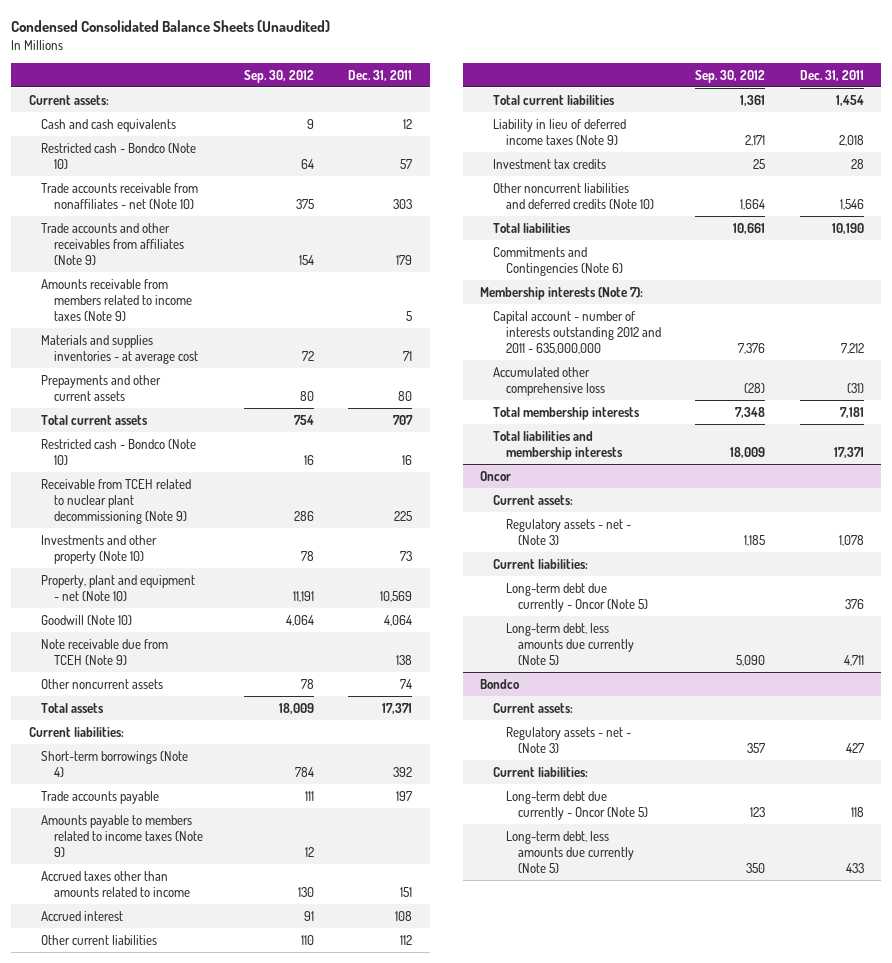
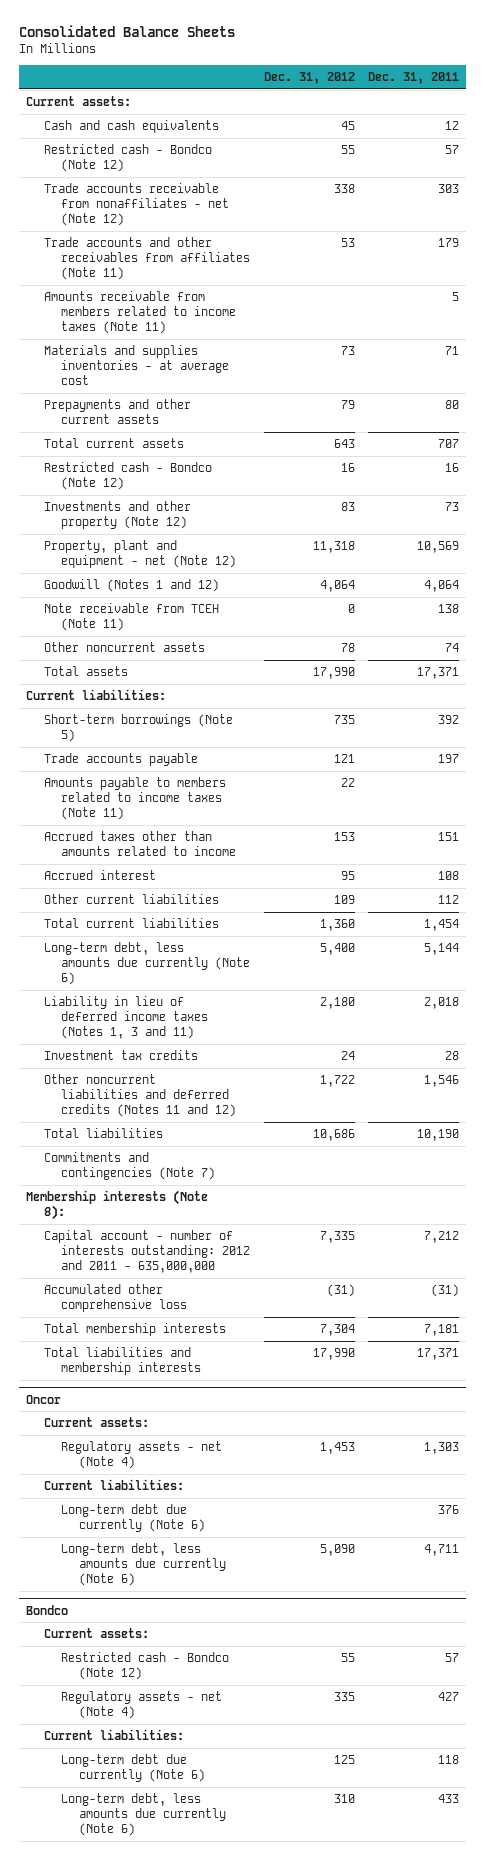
[11,19,331,32] Condensed Consolidated Balance Sheets (Unaudited) -> [19,25,236,38] Consolidated Balance Sheets
[243,69,314,83] Sep. 30, 2012 -> none
none -> [263,71,355,84] Dec. 31, 2012
[41,142,197,170] Restricted cash - Bondco (Note 10) -> [43,143,212,173] Restricted cash - Bondco (Note 12)
[41,182,199,210] Trade accounts receivable from nonaffiliates - net (Note 10) -> [43,182,230,227] Trade accounts receivable from nonaffiliates - net (Note 12)
[41,222,185,266] Trade accounts and other receivables from affiliates (Note 9) -> [43,236,251,281] Trade accounts and other receivables from affiliates (Note 11)
[41,278,193,322] Amounts receivable from members related to income taxes (Note 9) -> [43,290,237,335] Amounts receivable from members related to income taxes (Note 11)
[41,478,192,525] Receivable from TCEH related to nuclear plant decommissioning (Note 9) -> none
[41,438,197,466] Restricted cash - Bondco (Note 10) -> [43,461,212,491] Restricted cash - Bondco (Note 12)
[41,534,158,565] Investments and other property (Note 10) -> [43,500,191,530] Investments and other property (Note 12)
[41,574,196,602] Property, plant and equipment - net (Note 10) -> [43,539,237,569] Property, plant and equipment - net (Note 12)
[41,614,133,625] Goodwill (Note 10) -> [43,578,219,592] Goodwill (Notes 1 and 12)
[41,638,169,666] Note receivable due from TCEH (Note 9) -> [43,602,219,632] Note receivable from TCEH (Note 11)
[41,750,189,778] Short-term borrowings (Note 4) -> [43,713,233,743] Short-term borrowings (Note 5)
[41,814,204,858] Amounts payable to members related to income taxes (Note 9) -> [43,776,226,821] Amounts payable to members related to income taxes (Note 11)
none -> [43,941,251,986] Long-term debt, less amounts due currently (Note 6)
[492,118,626,146] Liability in lieu of deferred income taxes (Note 9) -> [43,995,209,1040] Liability in lieu of deferred income taxes (Notes 1, 3 and 11)
[492,182,654,210] Other noncurrent liabilities and deferred credits (Note 10) -> [43,1073,237,1118] Other noncurrent liabilities and deferred credits (Notes 11 and 12)
[492,246,623,277] Commitments and Contingencies (Note 6) -> [43,1151,216,1181] Commitments and contingencies (Note 7)
[479,286,643,300] Membership interests (Note 7): -> [25,1189,208,1221] Membership interests (Note 8):
[492,310,661,355] Capital account - number of interests outstanding 2012 and 2011 - 635,000,000 -> [43,1229,251,1274] Capital account - number of interests outstanding: 2012 and 2011 - 635,000,000
[505,518,631,546] Regulatory assets - net - (Note 3) -> [61,1440,223,1470] Regulatory assets - net (Note 4)
[838,535,864,547] 1,078 -> [424,1441,460,1454] 1,303
[505,582,649,613] Long-term debt due currently - Oncor (Note 5) -> [61,1503,206,1533] Long-term debt due currently (Note 6)
[505,622,635,666] Long-term debt, less amounts due currently (Note 5) -> [61,1542,227,1587] Long-term debt, less amounts due currently (Note 6)
none -> [61,1651,230,1681] Restricted cash - Bondco (Note 12)
[505,726,631,754] Regulatory assets - net - (Note 3) -> [61,1690,223,1720] Regulatory assets - net (Note 4)
[505,790,649,821] Long-term debt due currently - Oncor (Note 5) -> [61,1753,206,1783] Long-term debt due currently (Note 6)
[505,830,635,874] Long-term debt, less amounts due currently (Note 5) -> [61,1792,227,1837] Long-term debt, less amounts due currently (Note 6)

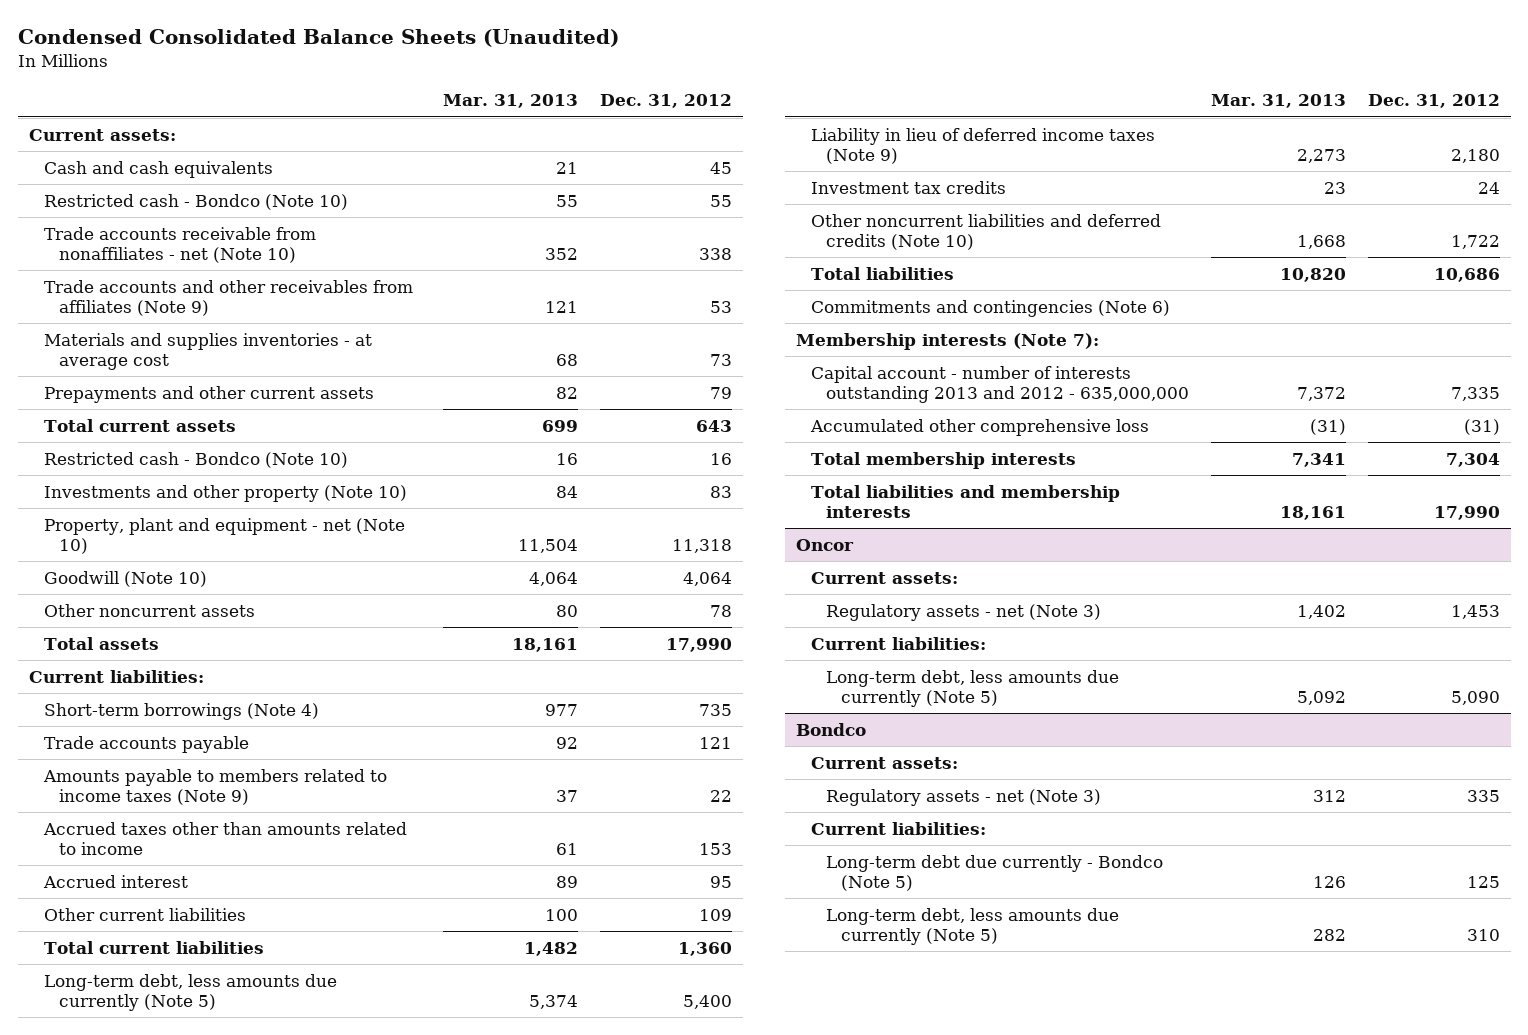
[19,25,236,38] Consolidated Balance Sheets -> [17,28,619,47] Condensed Consolidated Balance Sheets (Unaudited)
[368,71,460,84] Dec. 31, 2011 -> none
none -> [443,94,579,109] Mar. 31, 2013
[43,290,237,335] Amounts receivable from members related to income taxes (Note 11) -> none
[43,143,212,173] Restricted cash - Bondco (Note 12) -> [43,193,348,210] Restricted cash - Bondco (Note 10)
[43,182,230,227] Trade accounts receivable from nonaffiliates - net (Note 12) -> [43,226,316,263] Trade accounts receivable from nonaffiliates - net (Note 10)
[43,236,251,281] Trade accounts and other receivables from affiliates (Note 11) -> [43,279,413,316] Trade accounts and other receivables from affiliates (Note 9)
[43,602,219,632] Note receivable from TCEH (Note 11) -> none
[43,461,212,491] Restricted cash - Bondco (Note 12) -> [43,451,348,468] Restricted cash - Bondco (Note 10)
[43,500,191,530] Investments and other property (Note 12) -> [43,484,407,502] Investments and other property (Note 10)
[43,539,237,569] Property, plant and equipment - net (Note 12) -> [43,517,405,554] Property, plant and equipment - net (Note 10)
[43,578,219,592] Goodwill (Notes 1 and 12) -> [43,570,207,587] Goodwill (Note 10)
[43,713,233,743] Short-term borrowings (Note 5) -> [43,702,319,720] Short-term borrowings (Note 4)
[43,776,226,821] Amounts payable to members related to income taxes (Note 11) -> [42,768,387,805] Amounts payable to members related to income taxes (Note 9)
[43,941,251,986] Long-term debt, less amounts due currently (Note 6) -> [43,973,337,1011] Long-term debt, less amounts due currently (Note 5)
[43,995,209,1040] Liability in lieu of deferred income taxes (Notes 1, 3 and 11) -> [811,127,1156,164] Liability in lieu of deferred income taxes (Note 9)
[43,1073,237,1118] Other noncurrent liabilities and deferred credits (Notes 11 and 12) -> [811,213,1162,250] Other noncurrent liabilities and deferred credits (Note 10)
[43,1151,216,1181] Commitments and contingencies (Note 7) -> [811,299,1171,317] Commitments and contingencies (Note 6)
[25,1189,208,1221] Membership interests (Note 8): -> [796,332,1100,350] Membership interests (Note 7):
[43,1229,251,1274] Capital account - number of interests outstanding: 2012 and 2011 - 635,000,000 -> [811,365,1190,403] Capital account - number of interests outstanding 2013 and 2012 - 635,000,000
[61,1440,223,1470] Regulatory assets - net (Note 4) -> [826,603,1102,621] Regulatory assets - net (Note 3)
[61,1503,206,1533] Long-term debt due currently (Note 6) -> none
[61,1542,227,1587] Long-term debt, less amounts due currently (Note 6) -> [826,669,1120,707] Long-term debt, less amounts due currently (Note 5)
[61,1651,230,1681] Restricted cash - Bondco (Note 12) -> none
[61,1690,223,1720] Regulatory assets - net (Note 4) -> [826,788,1102,806] Regulatory assets - net (Note 3)
[61,1753,206,1783] Long-term debt due currently (Note 6) -> [826,854,1164,891] Long-term debt due currently - Bondco (Note 5)
[61,1792,227,1837] Long-term debt, less amounts due currently (Note 6) -> [826,907,1120,945] Long-term debt, less amounts due currently (Note 5)

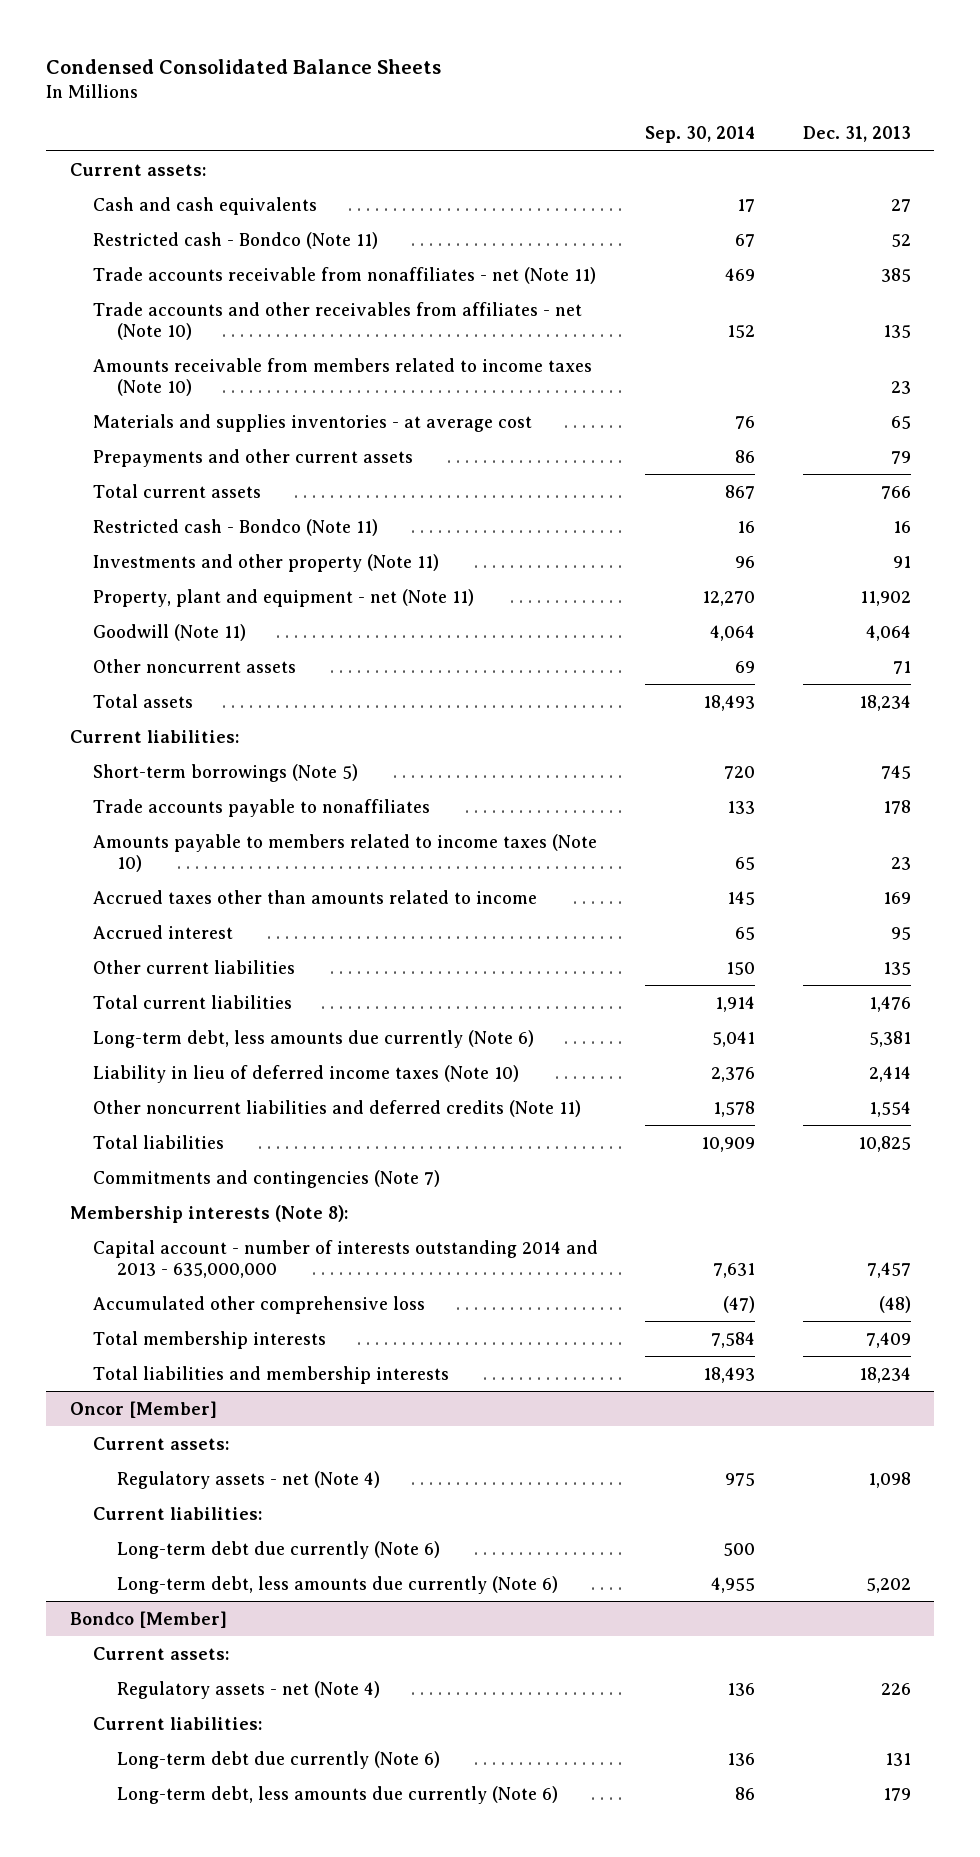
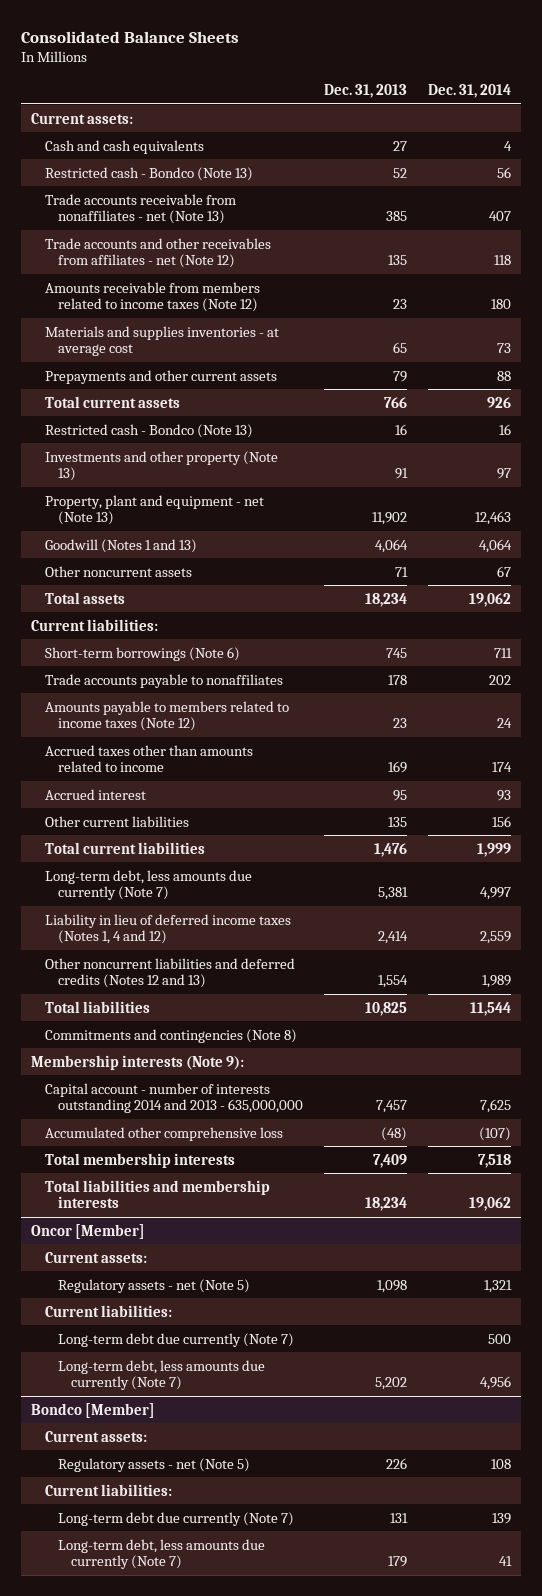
[46,59,442,75] Condensed Consolidated Balance Sheets -> [20,31,239,44] Consolidated Balance Sheets
[645,126,756,144] Sep. 30, 2014 -> none
none -> [427,84,511,99] Dec. 31, 2014
[93,231,379,249] Restricted cash - Bondco (Note 11) -> [44,166,253,181] Restricted cash - Bondco (Note 13)
[93,266,597,284] Trade accounts receivable from nonaffiliates - net (Note 11) -> [44,193,236,225] Trade accounts receivable from nonaffiliates - net (Note 13)
[93,301,583,340] Trade accounts and other receivables from affiliates - net (Note 10) -> [44,237,271,269] Trade accounts and other receivables from affiliates - net (Note 12)
[93,357,593,396] Amounts receivable from members related to income taxes (Note 10) -> [44,281,260,313] Amounts receivable from members related to income taxes (Note 12)
[93,518,379,536] Restricted cash - Bondco (Note 11) -> [44,423,253,438] Restricted cash - Bondco (Note 13)
[93,553,440,572] Investments and other property (Note 11) -> [44,450,278,482] Investments and other property (Note 13)
[93,588,475,607] Property, plant and equipment - net (Note 11) -> [44,494,264,526] Property, plant and equipment - net (Note 13)
[93,623,247,641] Goodwill (Note 11) -> [44,538,197,553] Goodwill (Notes 1 and 13)
[93,763,359,782] Short-term borrowings (Note 5) -> [44,646,240,661] Short-term borrowings (Note 6)
[93,833,598,872] Amounts payable to members related to income taxes (Note 10) -> [44,700,289,732] Amounts payable to members related to income taxes (Note 12)
[93,1029,535,1048] Long-term debt, less amounts due currently (Note 6) -> [44,869,252,901] Long-term debt, less amounts due currently (Note 7)
[93,1064,520,1083] Liability in lieu of deferred income taxes (Note 10) -> [44,913,291,945] Liability in lieu of deferred income taxes (Notes 1, 4 and 12)
[93,1099,582,1117] Other noncurrent liabilities and deferred credits (Note 11) -> [44,957,295,989] Other noncurrent liabilities and deferred credits (Notes 12 and 13)
[93,1169,441,1188] Commitments and contingencies (Note 7) -> [44,1028,297,1043] Commitments and contingencies (Note 8)
[69,1204,348,1223] Membership interests (Note 8): -> [31,1054,245,1070] Membership interests (Note 9):
[116,1470,380,1489] Regulatory assets - net (Note 4) -> [57,1278,250,1293] Regulatory assets - net (Note 5)
[116,1540,440,1559] Long-term debt due currently (Note 6) -> [57,1332,294,1347] Long-term debt due currently (Note 7)
[116,1575,558,1594] Long-term debt, less amounts due currently (Note 6) -> [57,1359,265,1391] Long-term debt, less amounts due currently (Note 7)
[116,1680,380,1699] Regulatory assets - net (Note 4) -> [57,1457,250,1472] Regulatory assets - net (Note 5)
[116,1750,440,1769] Long-term debt due currently (Note 6) -> [57,1511,294,1526] Long-term debt due currently (Note 7)
[116,1785,558,1804] Long-term debt, less amounts due currently (Note 6) -> [57,1538,265,1570] Long-term debt, less amounts due currently (Note 7)

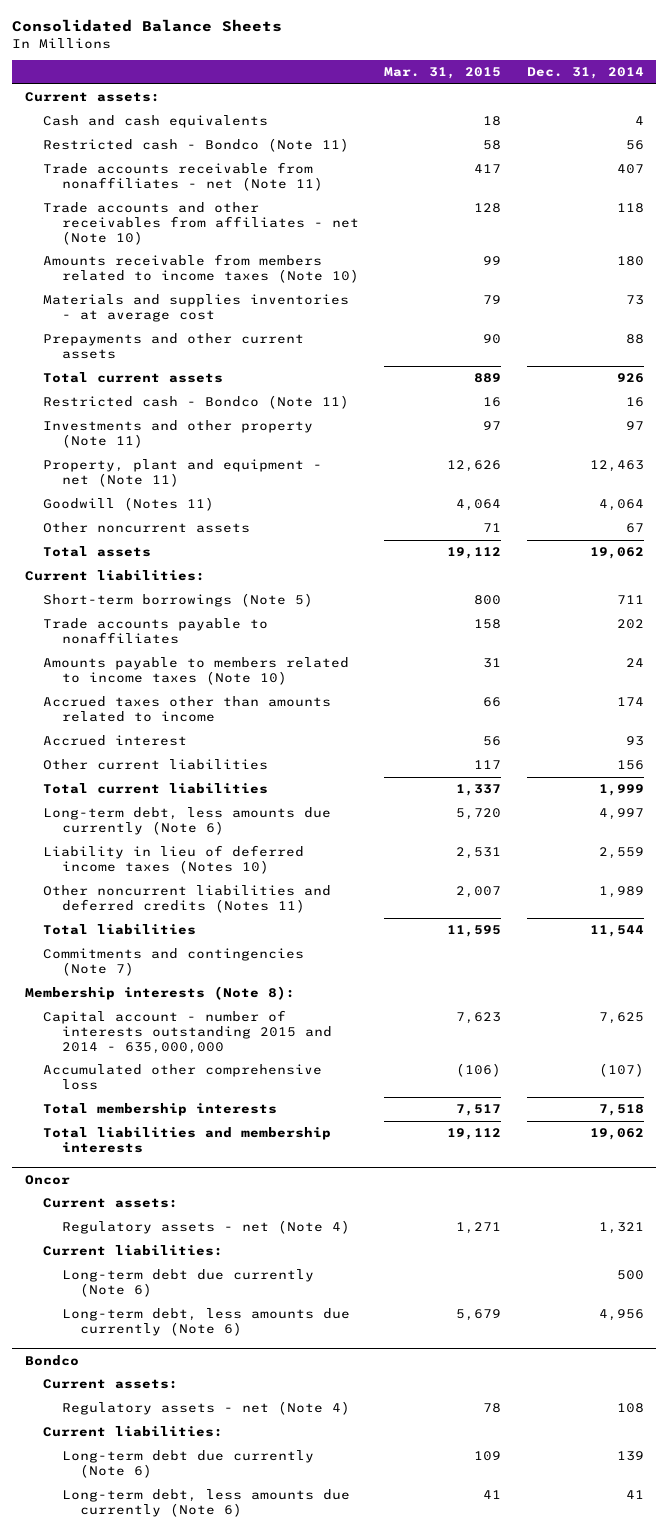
[323,84,407,99] Dec. 31, 2013 -> none
none -> [384,67,502,80] Mar. 31, 2015
[44,166,253,181] Restricted cash - Bondco (Note 13) -> [43,138,350,153] Restricted cash - Bondco (Note 11)
[44,193,236,225] Trade accounts receivable from nonaffiliates - net (Note 13) -> [43,162,323,192] Trade accounts receivable from nonaffiliates - net (Note 11)
[44,237,271,269] Trade accounts and other receivables from affiliates - net (Note 12) -> [43,202,359,245] Trade accounts and other receivables from affiliates - net (Note 10)
[44,281,260,313] Amounts receivable from members related to income taxes (Note 12) -> [43,254,359,284] Amounts receivable from members related to income taxes (Note 10)
[44,423,253,438] Restricted cash - Bondco (Note 13) -> [43,395,350,410] Restricted cash - Bondco (Note 11)
[44,450,278,482] Investments and other property (Note 13) -> [43,420,314,449] Investments and other property (Note 11)
[44,494,264,526] Property, plant and equipment - net (Note 13) -> [43,459,323,488] Property, plant and equipment - net (Note 11)
[44,538,197,553] Goodwill (Notes 1 and 13) -> [43,497,215,512] Goodwill (Notes 11)
[44,646,240,661] Short-term borrowings (Note 6) -> [43,593,314,608] Short-term borrowings (Note 5)
[44,700,289,732] Amounts payable to members related to income taxes (Note 12) -> [43,657,350,686] Amounts payable to members related to income taxes (Note 10)
[44,869,252,901] Long-term debt, less amounts due currently (Note 7) -> [43,807,332,836] Long-term debt, less amounts due currently (Note 6)
[44,913,291,945] Liability in lieu of deferred income taxes (Notes 1, 4 and 12) -> [43,845,305,875] Liability in lieu of deferred income taxes (Notes 10)
[44,957,295,989] Other noncurrent liabilities and deferred credits (Notes 12 and 13) -> [43,885,332,914] Other noncurrent liabilities and deferred credits (Notes 11)
[44,1028,297,1043] Commitments and contingencies (Note 8) -> [43,948,305,977] Commitments and contingencies (Note 7)
[31,1054,245,1070] Membership interests (Note 9): -> [24,986,295,1001] Membership interests (Note 8):
[44,1082,303,1114] Capital account - number of interests outstanding 2014 and 2013 - 635,000,000 -> [43,1010,332,1054] Capital account - number of interests outstanding 2015 and 2014 - 635,000,000
[31,1223,146,1239] Oncor [Member] -> [24,1174,70,1185] Oncor
[57,1278,250,1293] Regulatory assets - net (Note 5) -> [61,1220,350,1235] Regulatory assets - net (Note 4)
[57,1332,294,1347] Long-term debt due currently (Note 7) -> [61,1269,314,1298] Long-term debt due currently (Note 6)
[57,1359,265,1391] Long-term debt, less amounts due currently (Note 7) -> [61,1308,350,1337] Long-term debt, less amounts due currently (Note 6)
[31,1402,156,1418] Bondco [Member] -> [24,1354,79,1366] Bondco
[57,1457,250,1472] Regulatory assets - net (Note 5) -> [61,1401,350,1416] Regulatory assets - net (Note 4)
[57,1511,294,1526] Long-term debt due currently (Note 7) -> [61,1450,314,1479] Long-term debt due currently (Note 6)
[57,1538,265,1570] Long-term debt, less amounts due currently (Note 7) -> [61,1489,350,1518] Long-term debt, less amounts due currently (Note 6)

